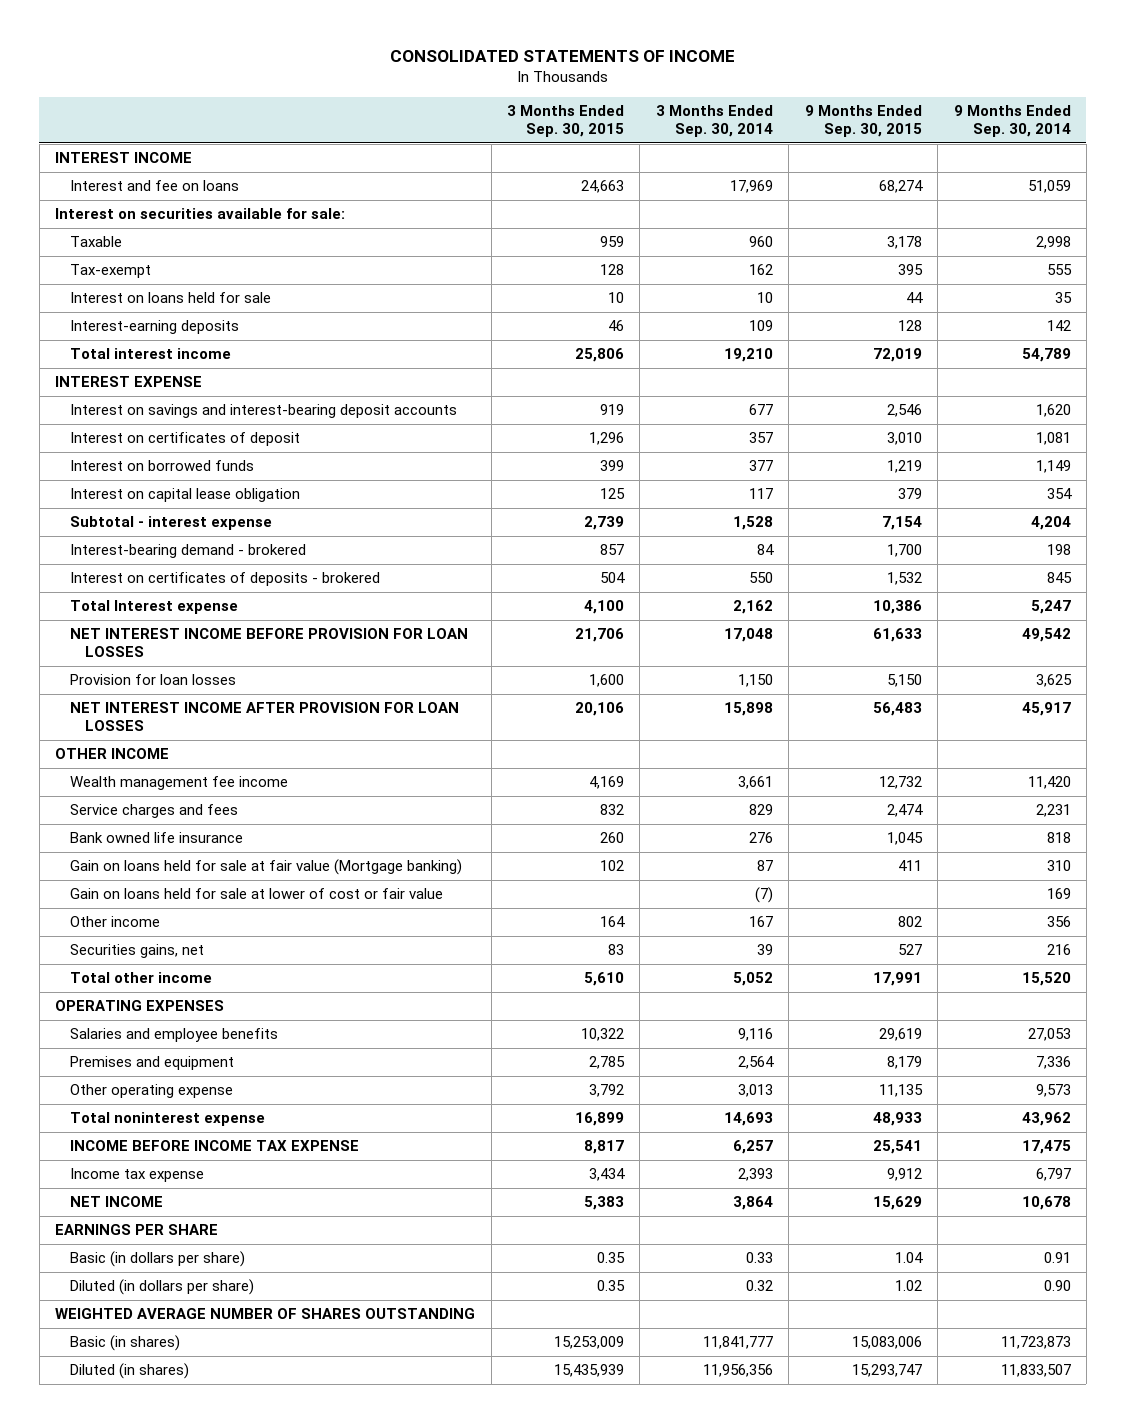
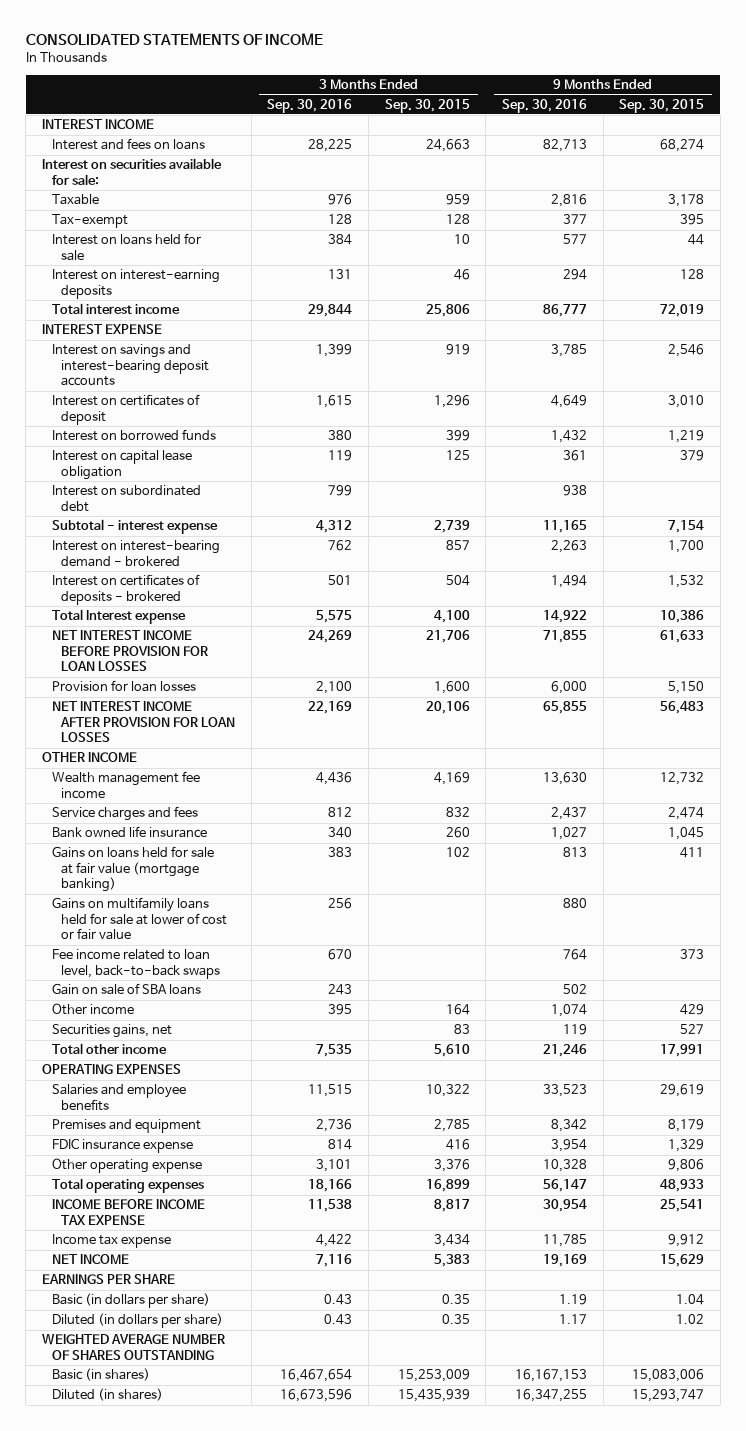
[655,105,773,138] 3 Months Ended Sep. 30, 2014 -> none
[953,105,1071,138] 9 Months Ended Sep. 30, 2014 -> none
none -> [267,98,353,113] Sep. 30, 2016
none -> [501,98,587,113] Sep. 30, 2016
[70,180,240,192] Interest and fee on loans -> [51,138,205,151] Interest and fees on loans
[70,320,240,335] Interest-earning deposits -> [51,269,220,299] Interest on interest-earning deposits
none -> [51,485,201,512] Interest on subordinated debt
[70,544,307,559] Interest-bearing demand - brokered -> [51,540,220,567] Interest on interest-bearing demand - brokered
[70,859,463,876] Gain on loans held for sale at fair value (Mortgage banking) -> [51,846,214,893] Gains on loans held for sale at fair value (mortgage banking)
[70,888,444,900] Gain on loans held for sale at lower of cost or fair value -> [51,897,228,941] Gains on multifamily loans held for sale at lower of cost or fair value
none -> [51,949,221,979] Fee income related to loan level, back-to-back swaps
none -> [51,983,201,996] Gain on sale of SBA loans
[897,916,922,928] 802 -> [680,1004,705,1016] 429
none -> [51,1138,193,1154] FDIC insurance expense
[588,1084,624,1098] 3,792 -> [433,1159,470,1173] 3,376
[878,1084,923,1098] 11,135 -> [668,1159,705,1173] 9,806
[70,1112,266,1127] Total noninterest expense -> [51,1178,204,1194] Total operating expenses

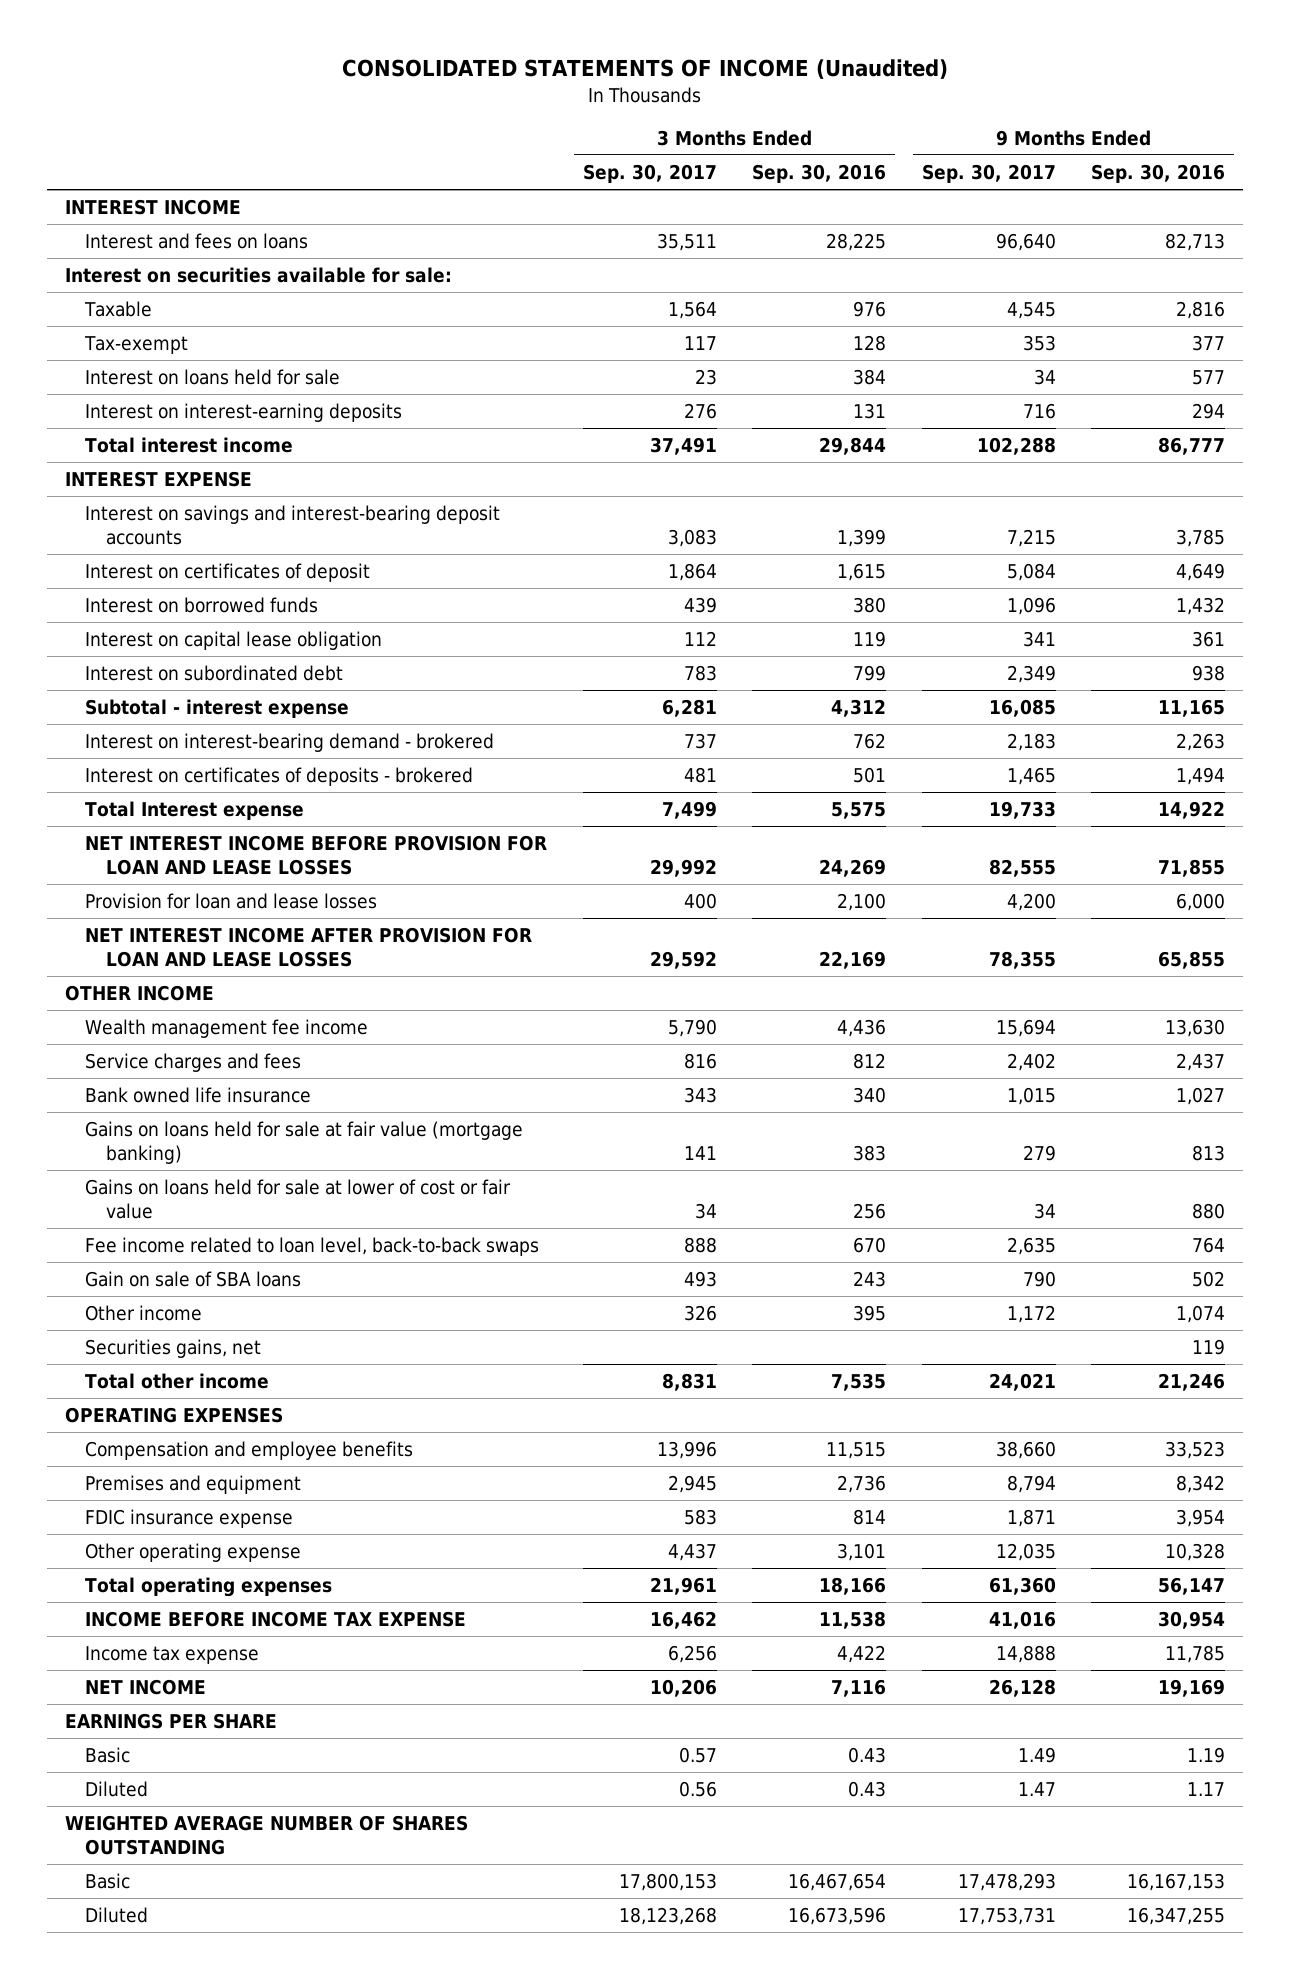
[25,33,323,46] CONSOLIDATED STATEMENTS OF INCOME -> [342,59,949,80] CONSOLIDATED STATEMENTS OF INCOME (Unaudited)
[384,98,470,113] Sep. 30, 2015 -> none
[619,98,705,113] Sep. 30, 2015 -> none
none -> [582,164,717,184] Sep. 30, 2017
none -> [921,164,1056,184] Sep. 30, 2017
[51,630,209,672] NET INTEREST INCOME BEFORE PROVISION FOR LOAN LOSSES -> [85,835,548,875] NET INTEREST INCOME BEFORE PROVISION FOR LOAN AND LEASE LOSSES
[51,680,196,693] Provision for loan losses -> [85,893,378,910] Provision for loan and lease losses
[51,701,236,743] NET INTEREST INCOME AFTER PROVISION FOR LOAN LOSSES -> [85,927,533,967] NET INTEREST INCOME AFTER PROVISION FOR LOAN AND LEASE LOSSES
[51,897,228,941] Gains on multifamily loans held for sale at lower of cost or fair value -> [85,1179,512,1219] Gains on loans held for sale at lower of cost or fair value
[51,1084,186,1111] Salaries and employee benefits -> [85,1441,414,1461] Compensation and employee benefits
[51,1293,210,1309] Basic (in dollars per share) -> [85,1747,131,1764] Basic
[51,1313,223,1329] Diluted (in dollars per share) -> [85,1781,149,1798] Diluted
[51,1368,150,1382] Basic (in shares) -> [85,1873,131,1890] Basic
[51,1388,163,1402] Diluted (in shares) -> [85,1907,149,1924] Diluted

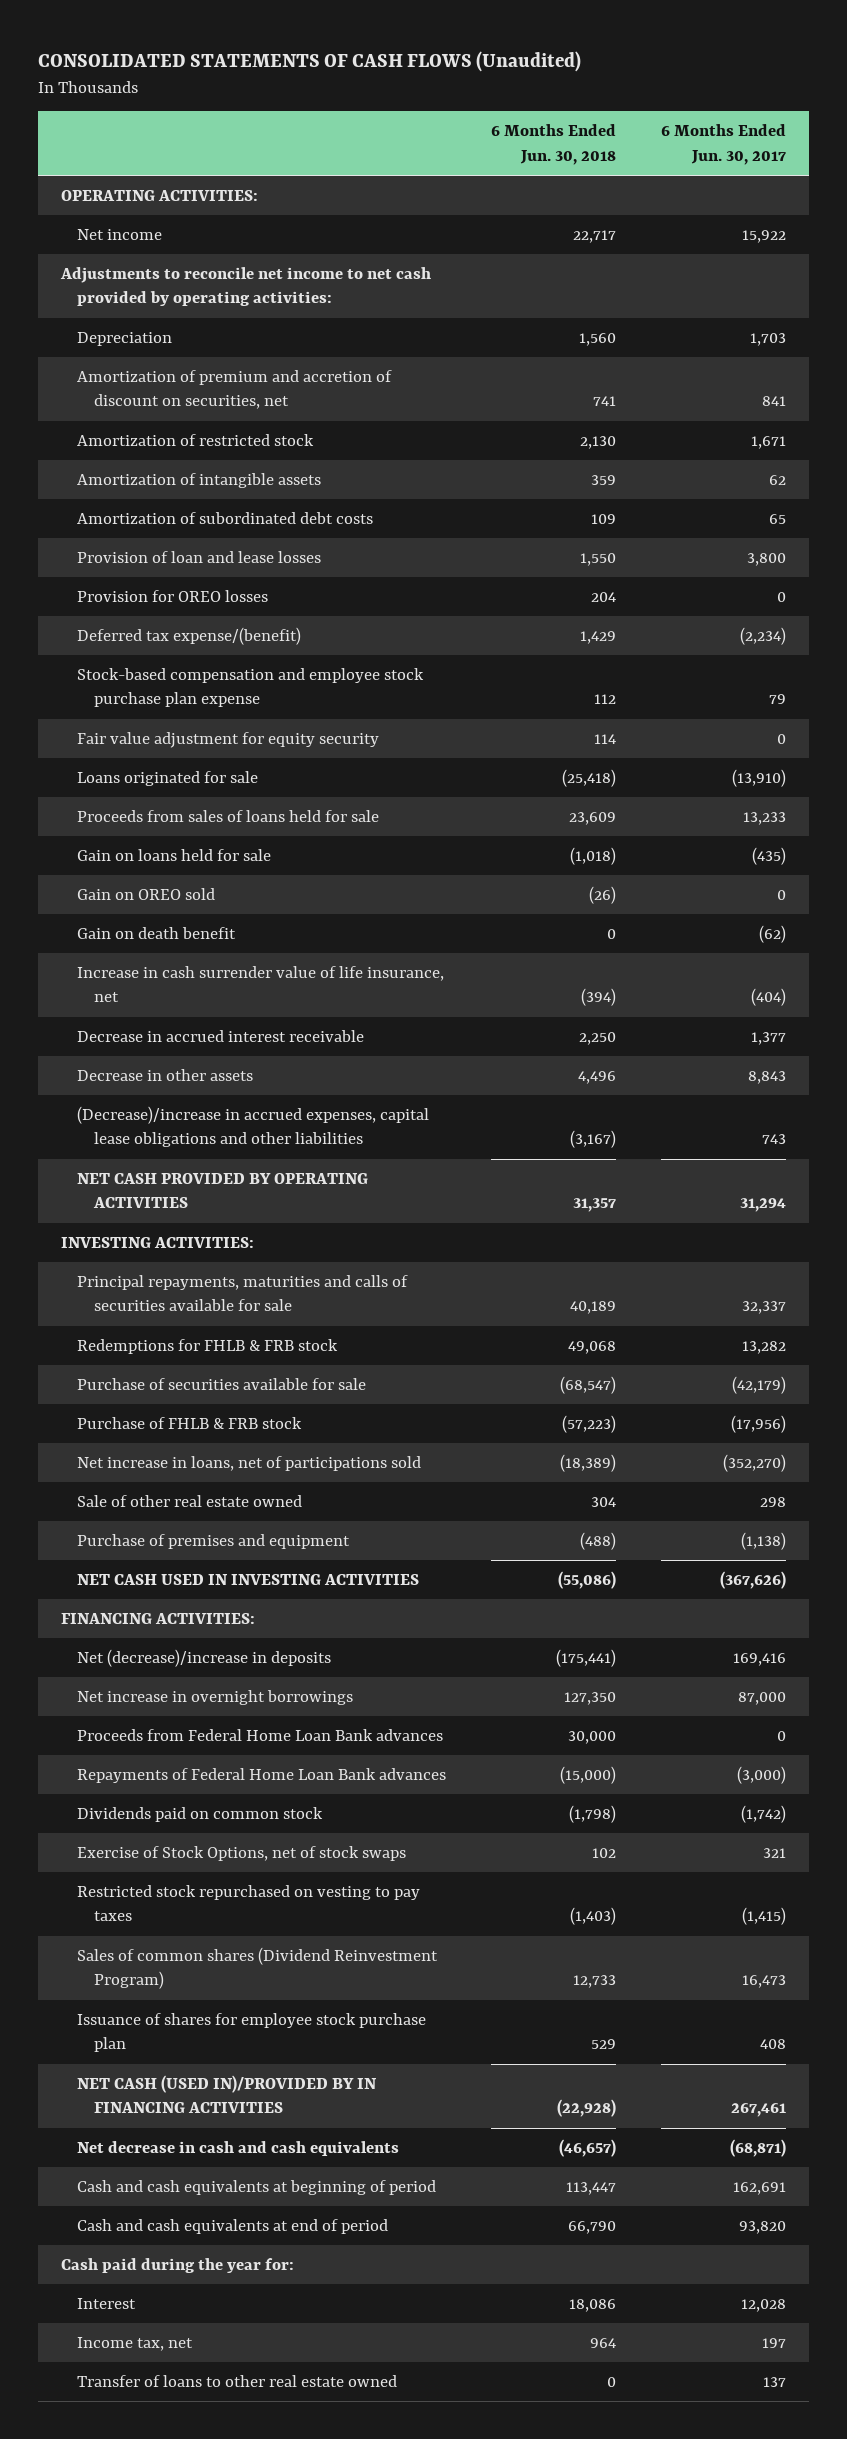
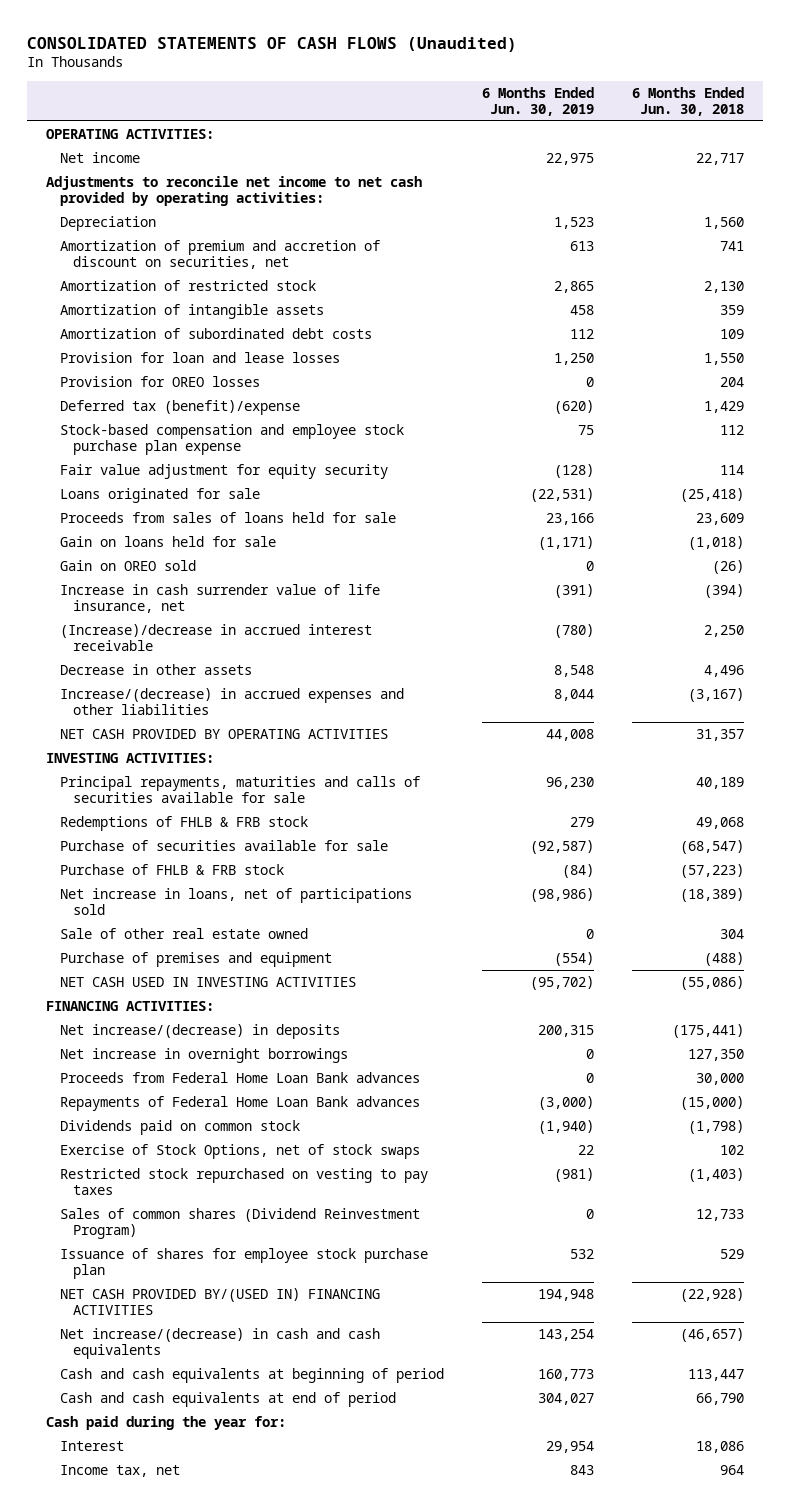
[661,124,787,165] 6 Months Ended Jun. 30, 2017 -> none
none -> [482,86,595,116] 6 Months Ended Jun. 30, 2019
[77,550,322,563] Provision of loan and lease losses -> [59,351,340,363] Provision for loan and lease losses
[77,626,302,645] Deferred tax expense/(benefit) -> [59,399,300,415] Deferred tax (benefit)/expense
[77,926,237,939] Gain on death benefit -> none
[77,1029,365,1042] Decrease in accrued interest receivable -> [59,623,372,651] (Increase)/decrease in accrued interest receivable
[77,1105,430,1148] (Decrease)/increase in accrued expenses, capital lease obligations and other liabilities -> [59,687,404,715] Increase/(decrease) in accrued expenses and other liabilities
[77,1338,339,1354] Redemptions for FHLB & FRB stock -> [59,815,308,831] Redemptions of FHLB & FRB stock
[77,1648,332,1667] Net (decrease)/increase in deposits -> [59,1023,340,1039] Net increase/(decrease) in deposits
[77,2074,378,2114] NET CASH (USED IN)/PROVIDED BY IN FINANCING ACTIVITIES -> [59,1287,380,1315] NET CASH PROVIDED BY/(USED IN) FINANCING ACTIVITIES
[77,2140,400,2156] Net decrease in cash and cash equivalents -> [59,1327,380,1359] Net increase/(decrease) in cash and cash equivalents
[77,2374,398,2387] Transfer of loans to other real estate owned -> none

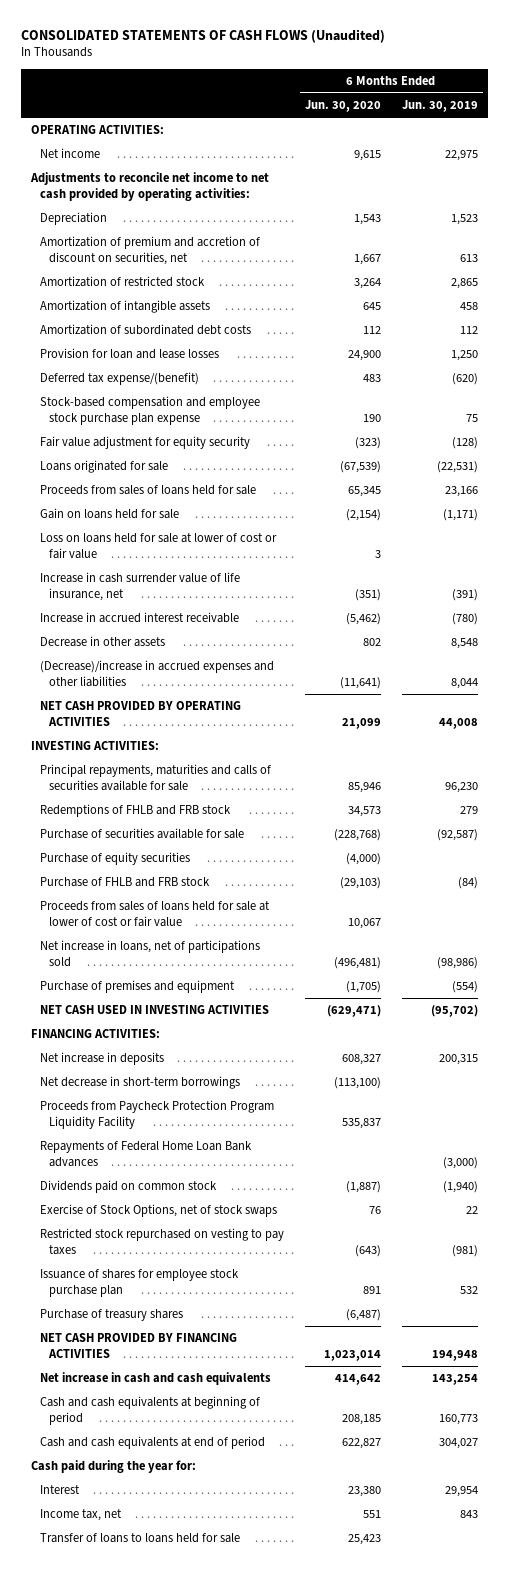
[632,86,745,116] 6 Months Ended Jun. 30, 2018 -> none
none -> [304,100,381,113] Jun. 30, 2020
[59,375,260,387] Provision for OREO losses -> none
[59,399,300,415] Deferred tax (benefit)/expense -> [39,372,199,386] Deferred tax expense/(benefit)
[59,559,196,571] Gain on OREO sold -> none
none -> [39,533,277,559] Loss on loans held for sale at lower of cost or fair value
[59,623,372,651] (Increase)/decrease in accrued interest receivable -> [39,612,239,624] Increase in accrued interest receivable
[59,687,404,715] Increase/(decrease) in accrued expenses and other liabilities -> [39,660,274,687] (Decrease)/increase in accrued expenses and other liabilities
[59,815,308,831] Redemptions of FHLB & FRB stock -> [39,804,231,818] Redemptions of FHLB and FRB stock
none -> [39,852,190,866] Purchase of equity securities
[59,863,284,875] Purchase of FHLB & FRB stock -> [39,877,210,888] Purchase of FHLB and FRB stock
none -> [39,901,270,927] Proceeds from sales of loans held for sale at lower of cost or fair value
[59,927,308,939] Sale of other real estate owned -> none
[59,1047,348,1063] Net increase in overnight borrowings -> none
[59,1071,420,1083] Proceeds from Federal Home Loan Bank advances -> none
[59,1023,340,1039] Net increase/(decrease) in deposits -> [39,1052,164,1066] Net increase in deposits
none -> [39,1076,240,1090] Net decrease in short-term borrowings
none -> [39,1100,274,1129] Proceeds from Paycheck Protection Program Liquidity Facility
[59,1207,420,1239] Sales of common shares (Dividend Reinvestment Program) -> none
none -> [39,1309,183,1322] Purchase of treasury shares
[59,1287,380,1315] NET CASH PROVIDED BY/(USED IN) FINANCING ACTIVITIES -> [39,1333,237,1358] NET CASH PROVIDED BY FINANCING ACTIVITIES
[59,1327,380,1359] Net increase/(decrease) in cash and cash equivalents -> [39,1372,271,1386] Net increase in cash and cash equivalents
none -> [39,1533,240,1544] Transfer of loans to loans held for sale

